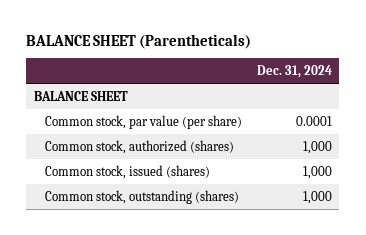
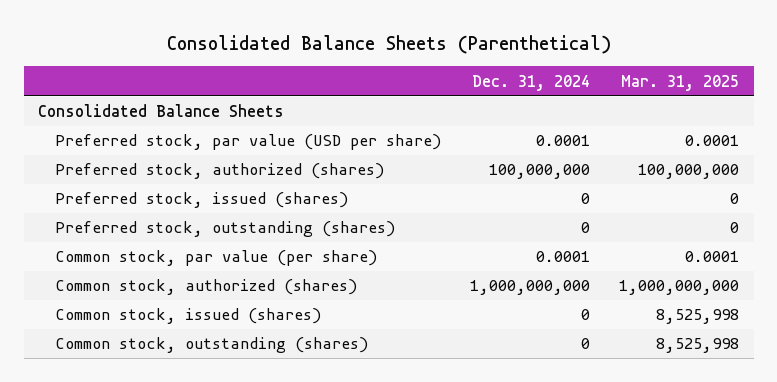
[26,33,252,49] BALANCE SHEET (Parentheticals) -> [166,34,611,54] Consolidated Balance Sheets (Parenthetical)
none -> [621,74,740,91] Mar. 31, 2025
[33,90,128,101] BALANCE SHEET -> [38,104,285,118] Consolidated Balance Sheets
none -> [55,134,442,151] Preferred stock, par value (USD per share)
none -> [55,163,385,180] Preferred stock, authorized (shares)
none -> [55,192,349,209] Preferred stock, issued (shares)
none -> [55,221,396,238] Preferred stock, outstanding (shares)
[303,140,333,154] 1,000 -> [470,280,591,296] 1,000,000,000
[303,165,333,179] 1,000 -> [581,309,591,321] 0
[303,190,333,204] 1,000 -> [581,338,591,350] 0

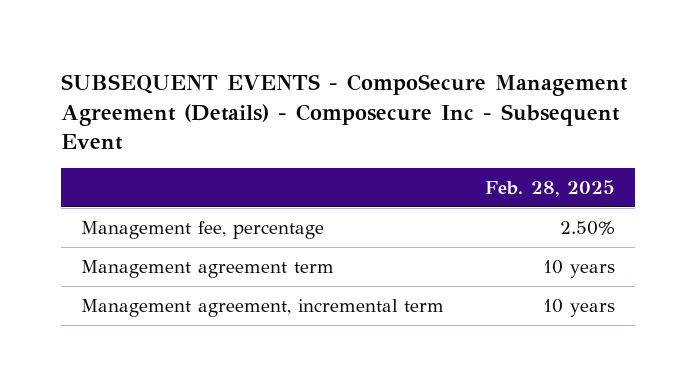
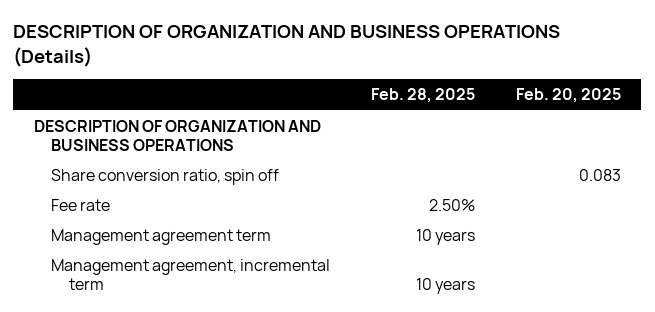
[61,74,629,151] SUBSEQUENT EVENTS - CompoSecure Management Agreement (Details) - Composecure Inc - Subsequent Event -> [13,25,561,68] DESCRIPTION OF ORGANIZATION AND BUSINESS OPERATIONS (Details)
none -> [515,88,621,104] Feb. 20, 2025
none -> [33,120,321,151] DESCRIPTION OF ORGANIZATION AND BUSINESS OPERATIONS
none -> [51,169,280,186] Share conversion ratio, spin off
[81,220,325,239] Management fee, percentage -> [51,199,111,212] Fee rate

